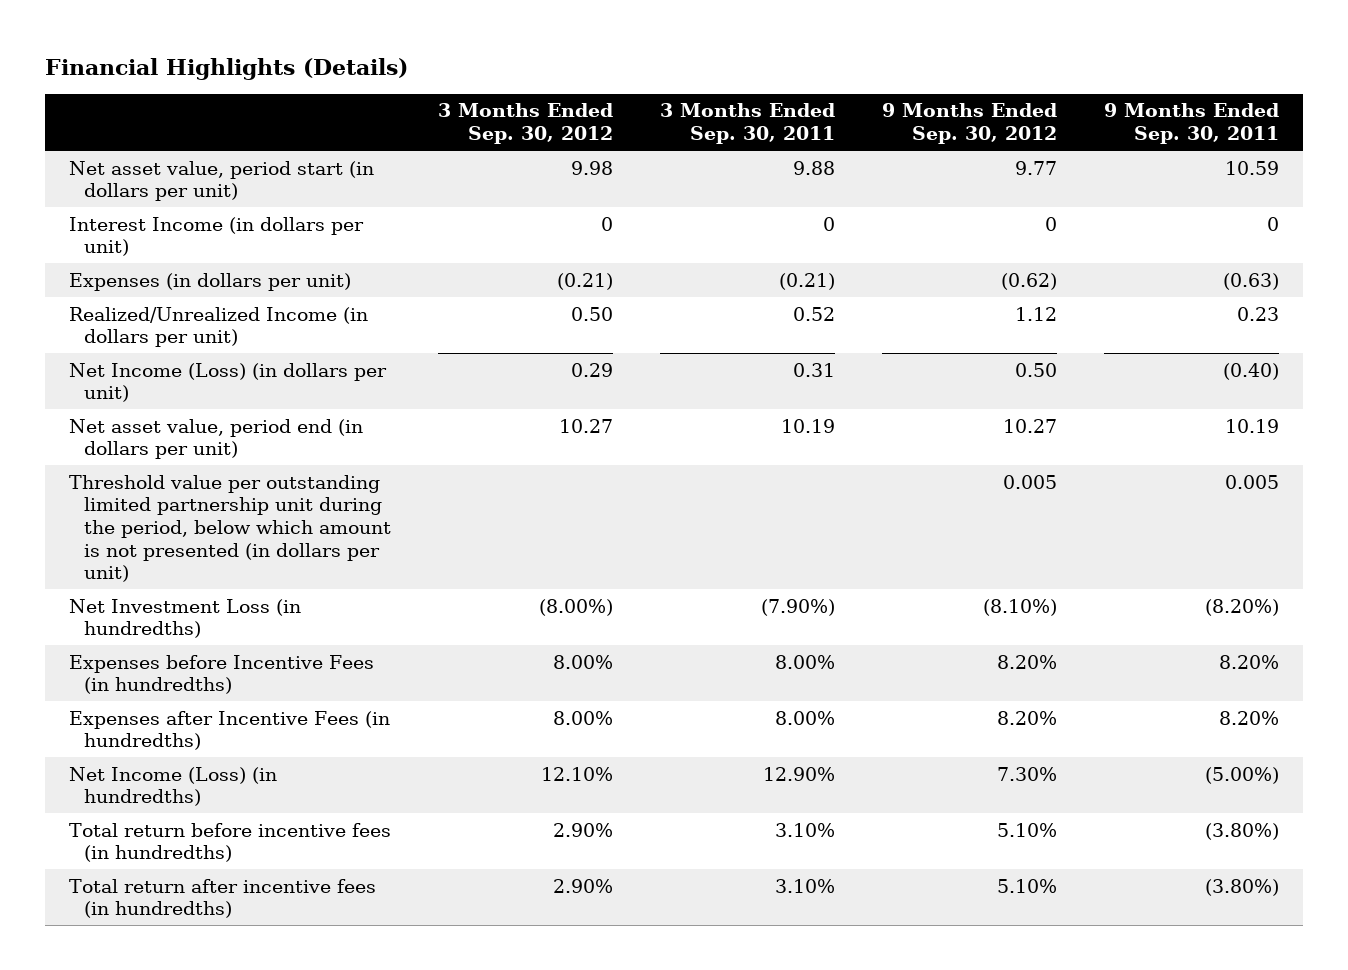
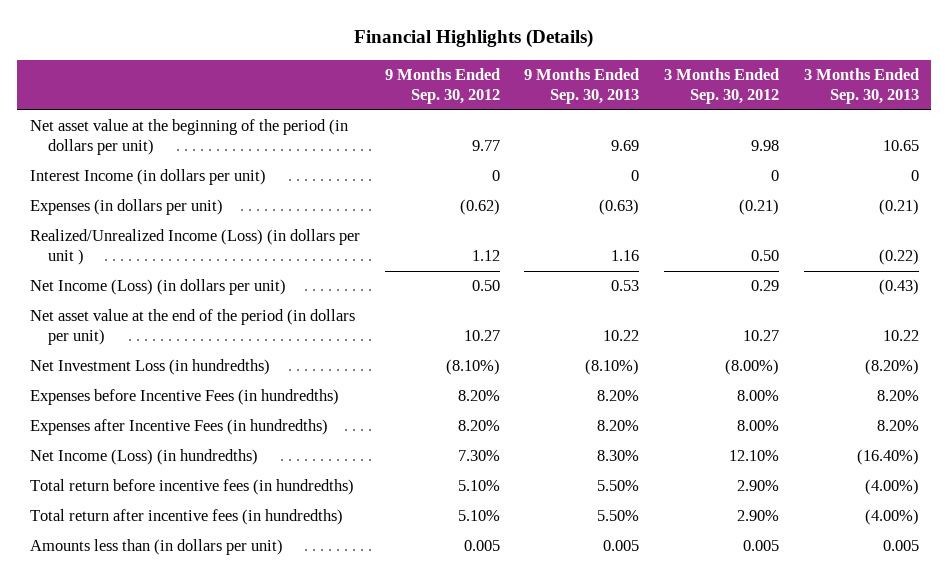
[659,103,835,145] 3 Months Ended Sep. 30, 2011 -> none
[1104,103,1280,145] 9 Months Ended Sep. 30, 2011 -> none
none -> [524,68,640,105] 9 Months Ended Sep. 30, 2013
none -> [803,68,919,105] 3 Months Ended Sep. 30, 2013
[68,160,374,202] Net asset value, period start (in dollars per unit) -> [29,119,348,156] Net asset value at the beginning of the period (in dollars per unit)
[68,306,368,348] Realized/Unrealized Income (in dollars per unit) -> [29,229,360,266] Realized/Unrealized Income (Loss) (in dollars per unit )
[68,474,391,583] Threshold value per outstanding limited partnership unit during the period, below which amount is not presented (in dollars per unit) -> none
[68,418,363,460] Net asset value, period end (in dollars per unit) -> [29,309,355,346] Net asset value at the end of the period (in dollars per unit)
none -> [29,539,283,556] Amounts less than (in dollars per unit)

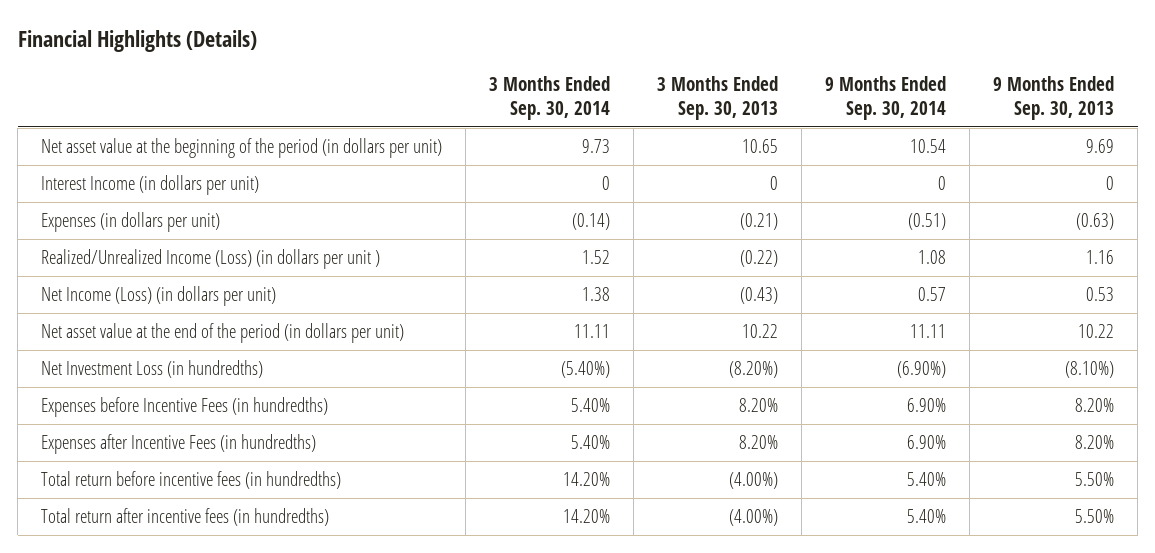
[384,68,500,105] 9 Months Ended Sep. 30, 2012 -> none
[664,68,780,105] 3 Months Ended Sep. 30, 2012 -> none
none -> [489,76,611,120] 3 Months Ended Sep. 30, 2014
none -> [825,76,947,120] 9 Months Ended Sep. 30, 2014
[29,449,258,466] Net Income (Loss) (in hundredths) -> none
[29,539,283,556] Amounts less than (in dollars per unit) -> none

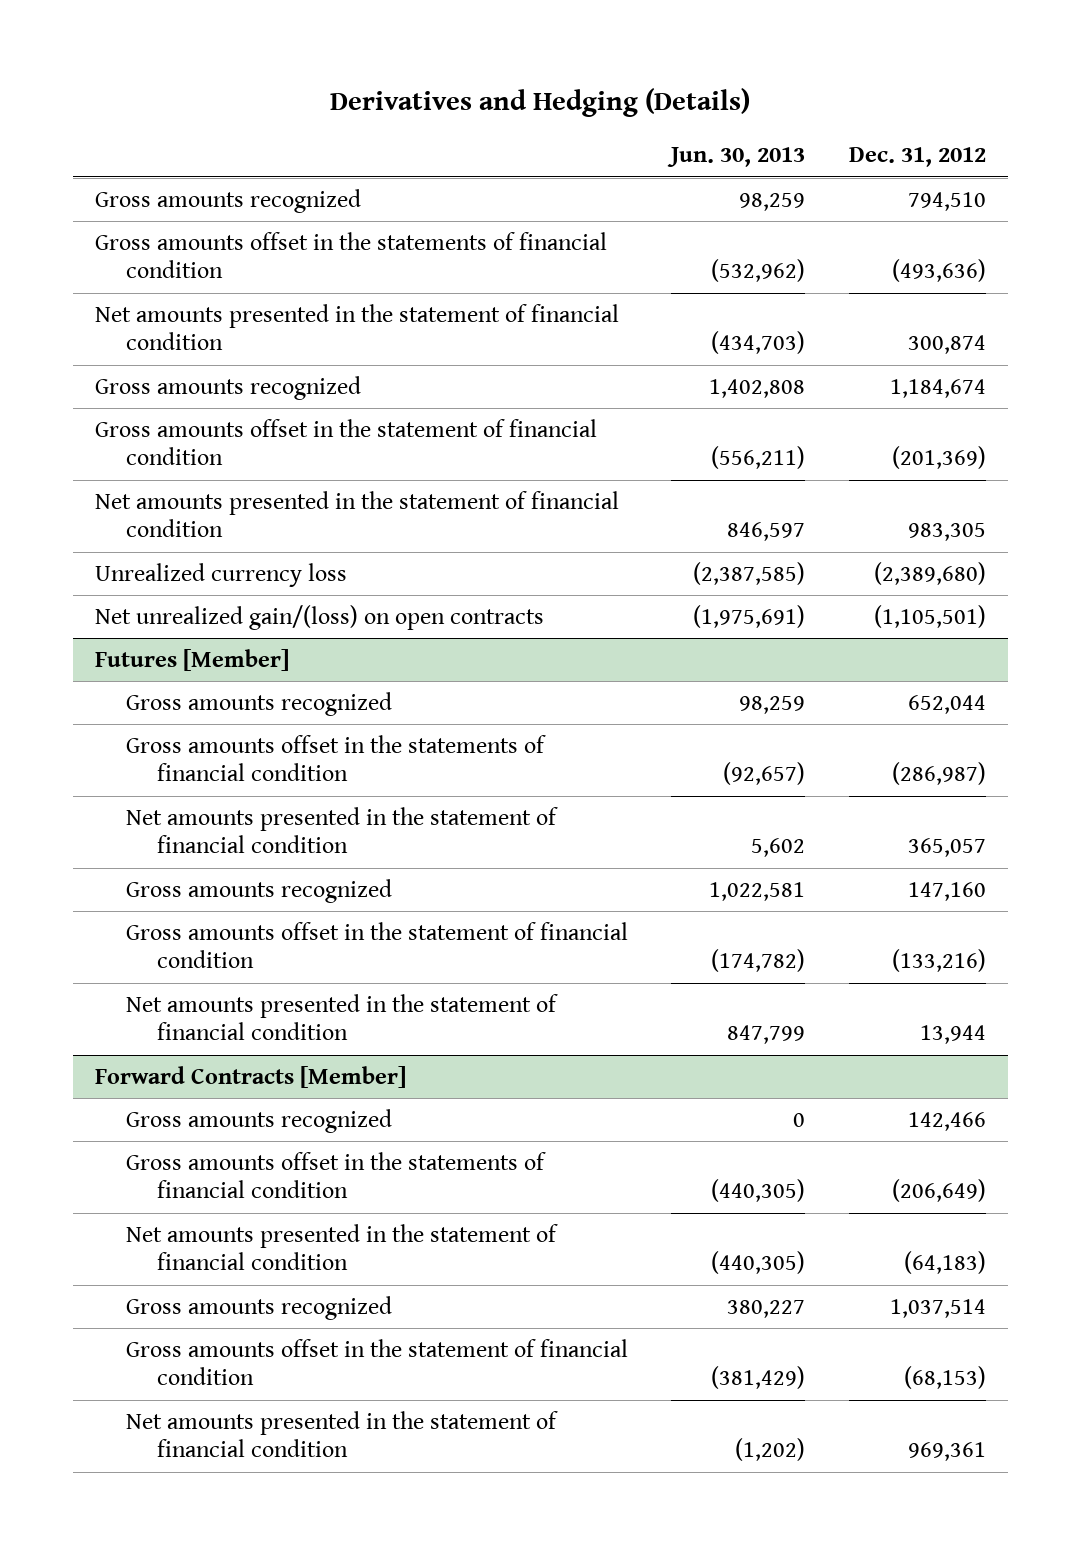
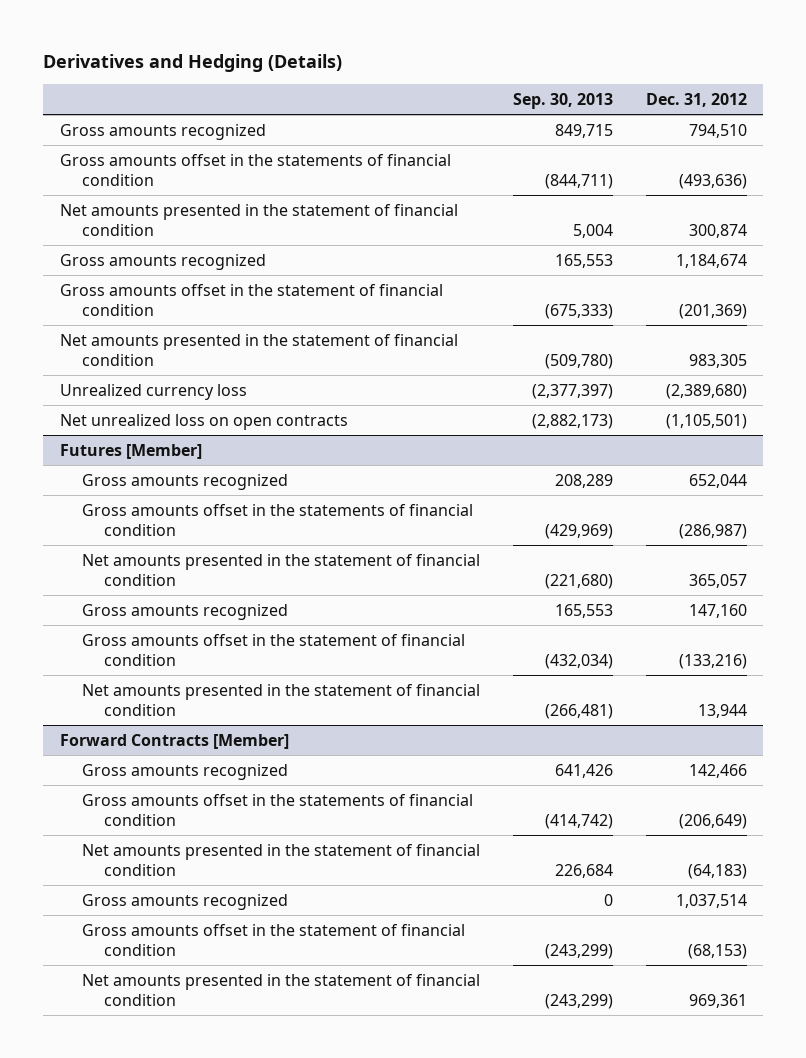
[667,147,806,168] Jun. 30, 2013 -> none
none -> [512,92,613,109] Sep. 30, 2013
[94,605,544,631] Net unrealized gain/(loss) on open contracts -> [59,413,348,430] Net unrealized loss on open contracts

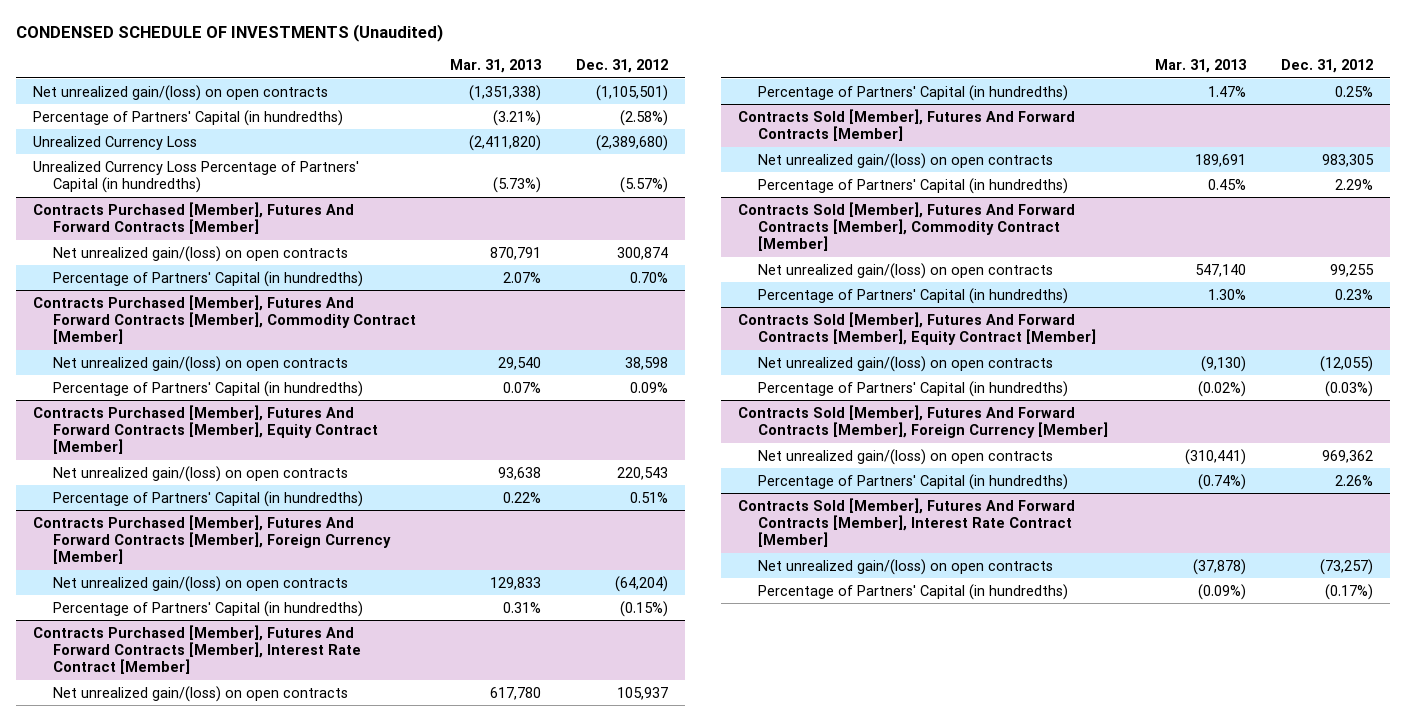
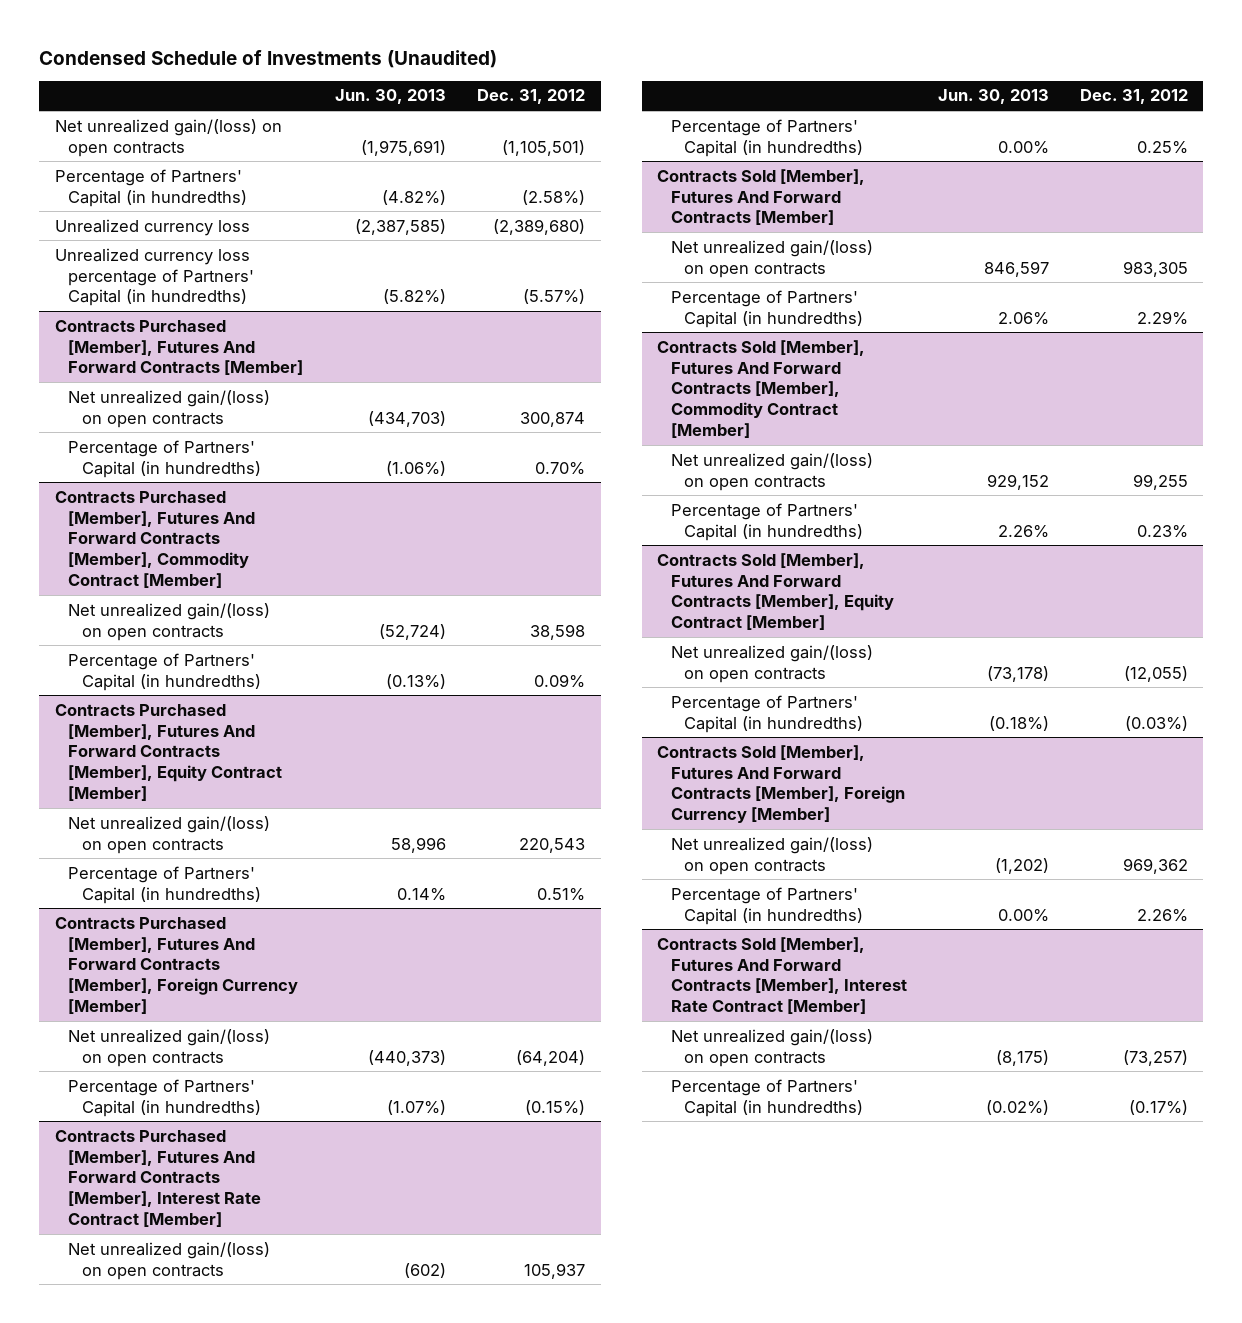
[15,24,443,43] CONDENSED SCHEDULE OF INVESTMENTS (Unaudited) -> [39,49,498,68] Condensed Schedule of Investments (Unaudited)
[450,59,542,74] Mar. 31, 2013 -> none
none -> [335,89,447,105] Jun. 30, 2013
[32,135,197,150] Unrealized Currency Loss -> [54,218,250,236] Unrealized currency loss
[32,160,359,193] Unrealized Currency Loss Percentage of Partners' Capital (in hundredths) -> [54,247,255,307] Unrealized currency loss percentage of Partners' Capital (in hundredths)

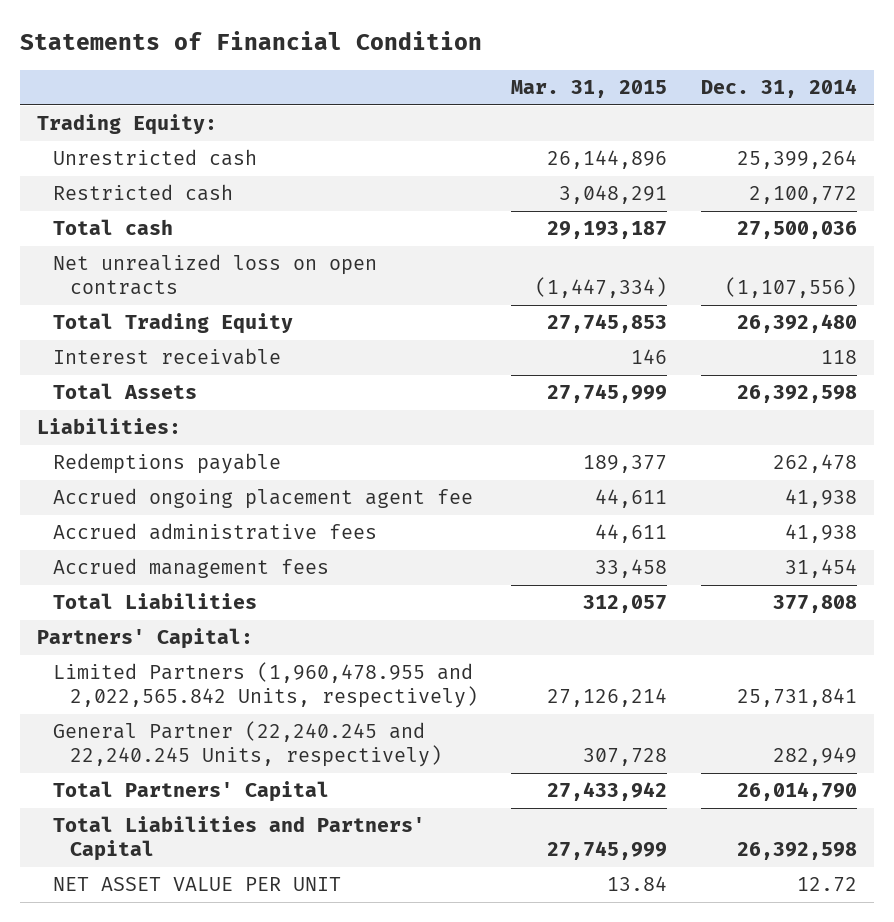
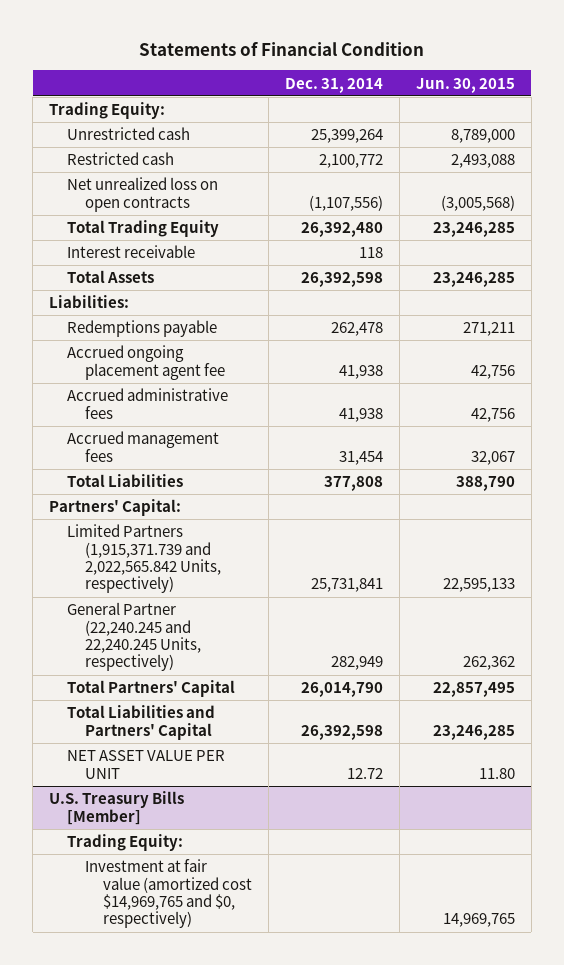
[511,79,668,98] Mar. 31, 2015 -> none
none -> [415,77,515,93] Jun. 30, 2015
[53,219,174,236] Total cash -> none
[53,662,478,709] Limited Partners (1,960,478.955 and 2,022,565.842 Units, respectively) -> [66,524,221,594] Limited Partners (1,915,371.739 and 2,022,565.842 Units, respectively)
none -> [49,791,185,825] U.S. Treasury Bills [Member]
none -> [66,834,183,852] Trading Equity:
none -> [84,859,252,929] Investment at fair value (amortized cost $14,969,765 and $0, respectively)

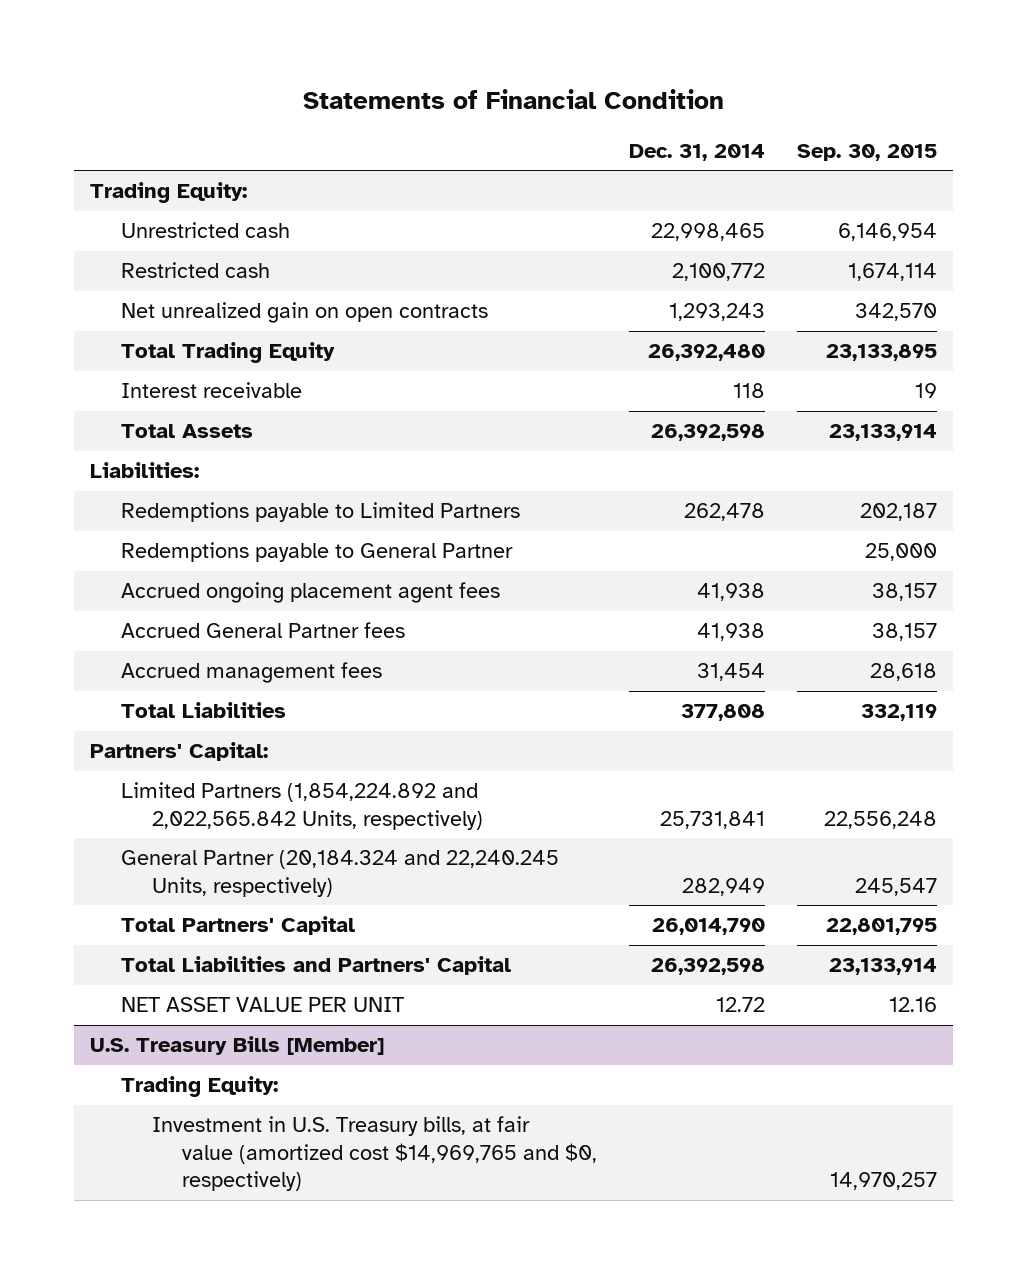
[415,77,515,93] Jun. 30, 2015 -> none
none -> [796,143,937,161] Sep. 30, 2015
[310,129,383,144] 25,399,264 -> [651,223,766,242] 22,998,465
[66,177,218,212] Net unrealized loss on open contracts -> [121,302,489,324] Net unrealized gain on open contracts
[308,194,383,211] (1,107,556) -> [669,303,766,322] 1,293,243
[66,320,217,338] Redemptions payable -> [121,502,521,523] Redemptions payable to Limited Partners
none -> [121,542,514,563] Redemptions payable to General Partner
[66,345,225,380] Accrued ongoing placement agent fee -> [121,582,501,604] Accrued ongoing placement agent fees
[66,388,228,419] Accrued administrative fees -> [121,622,406,639] Accrued General Partner fees
[66,524,221,594] Limited Partners (1,915,371.739 and 2,022,565.842 Units, respectively) -> [121,782,483,830] Limited Partners (1,854,224.892 and 2,022,565.842 Units, respectively)
[66,602,201,672] General Partner (22,240.245 and 22,240.245 Units, respectively) -> [121,850,560,897] General Partner (20,184.324 and 22,240.245 Units, respectively)
[84,859,252,929] Investment at fair value (amortized cost $14,969,765 and $0, respectively) -> [151,1116,598,1192] Investment in U.S. Treasury bills, at fair value (amortized cost $14,969,765 and $0, respectively)

